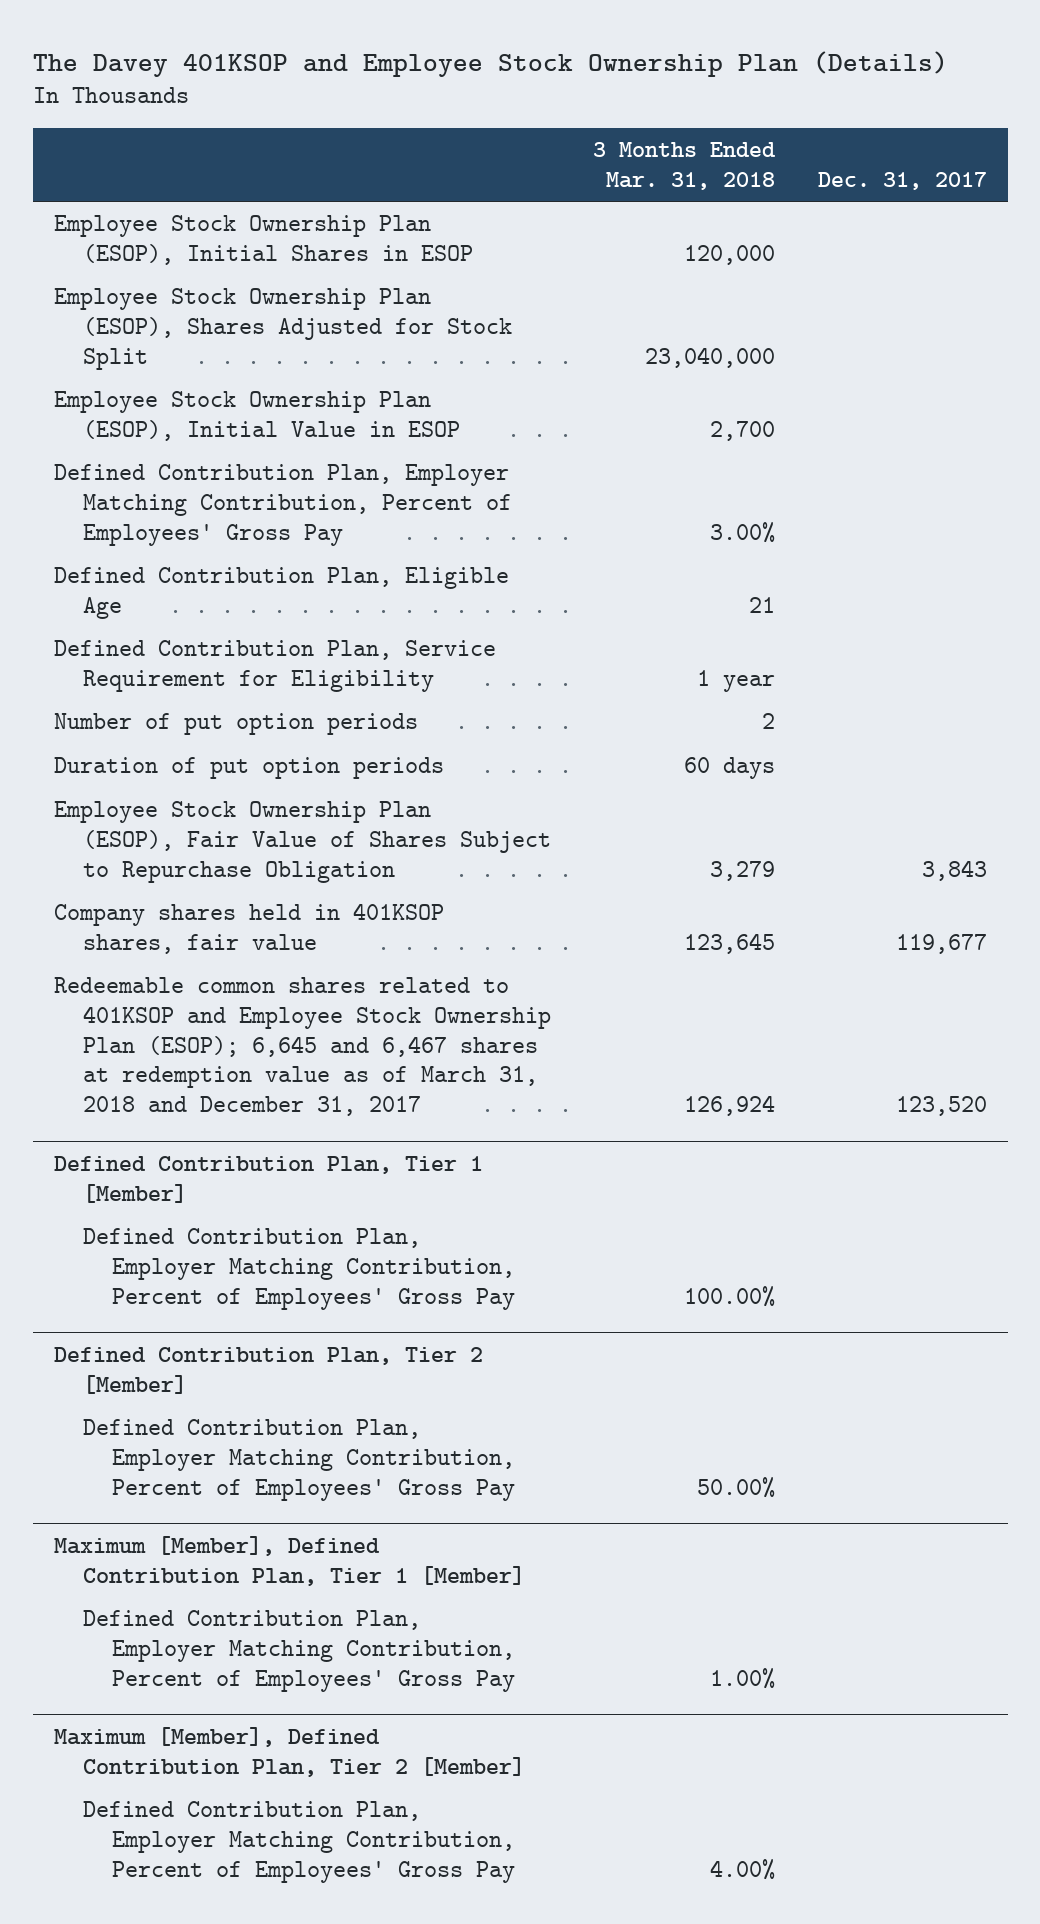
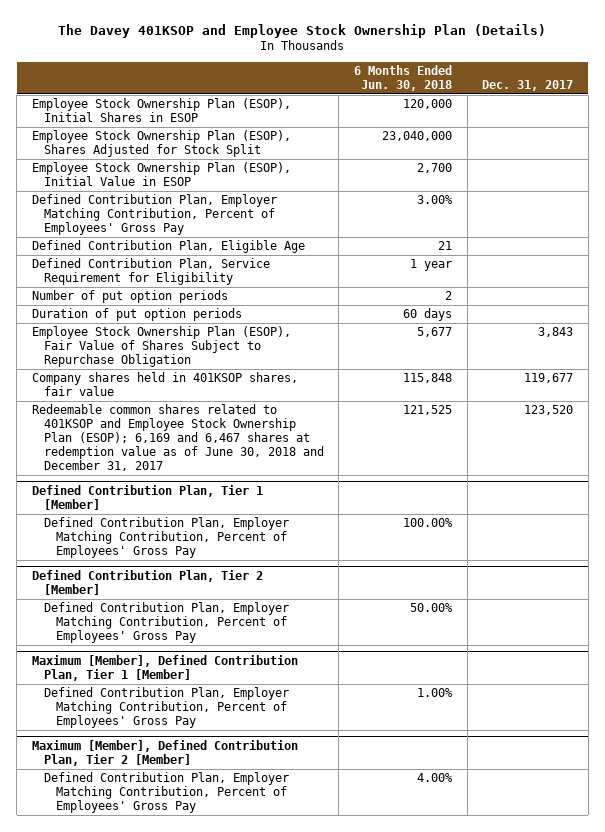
[593,142,777,190] 3 Months Ended Mar. 31, 2018 -> none
none -> [354,64,453,91] 6 Months Ended Jun. 30, 2018
[53,977,552,1117] Redeemable common shares related to 401KSOP and Employee Stock Ownership Plan (ESOP); 6,645 and 6,467 shares at redemption value as of March 31, 2018 and December 31, 2017 -> [31,404,324,472] Redeemable common shares related to 401KSOP and Employee Stock Ownership Plan (ESOP); 6,169 and 6,467 shares at redemption value as of June 30, 2018 and December 31, 2017

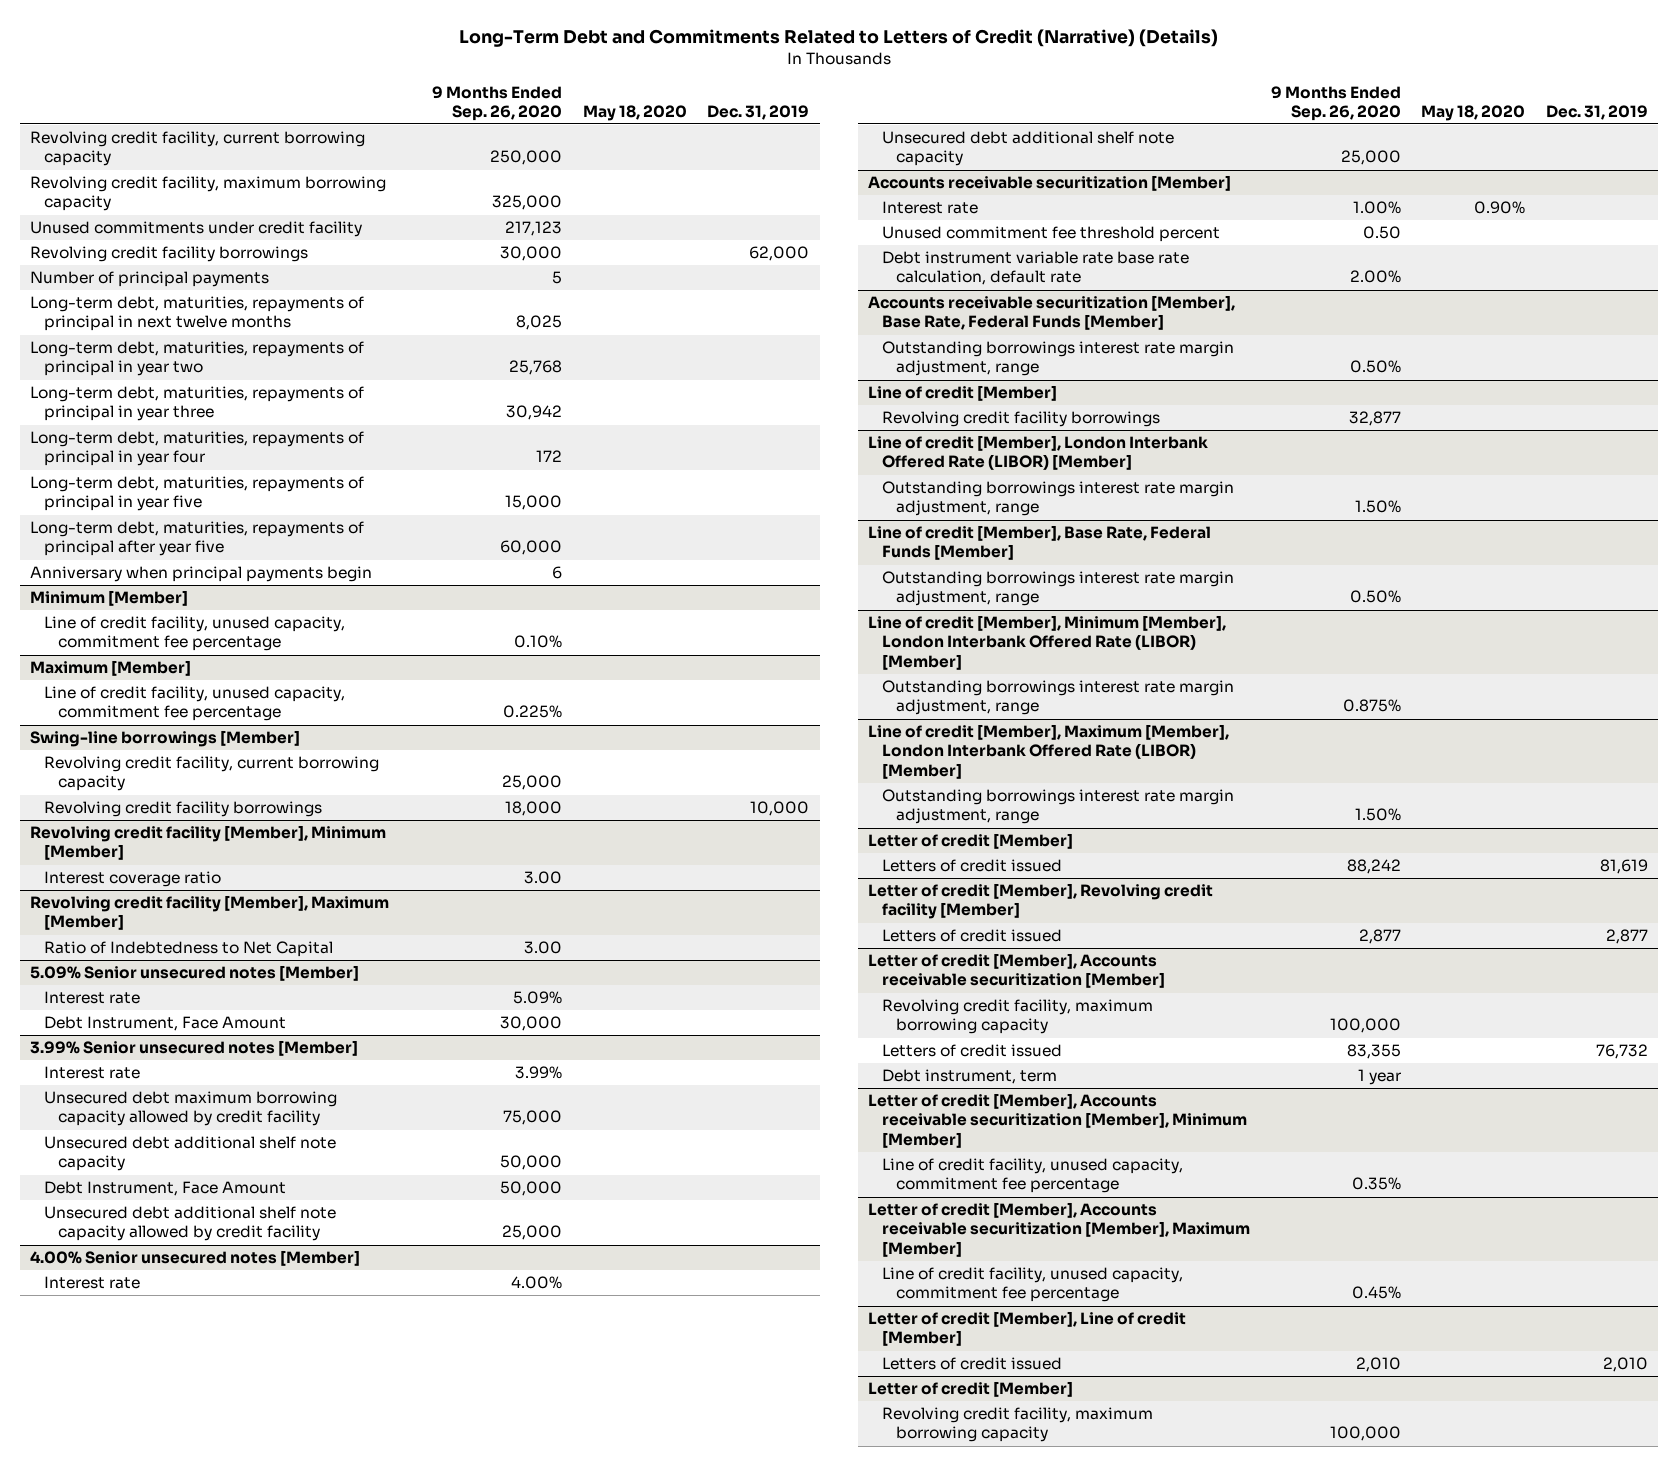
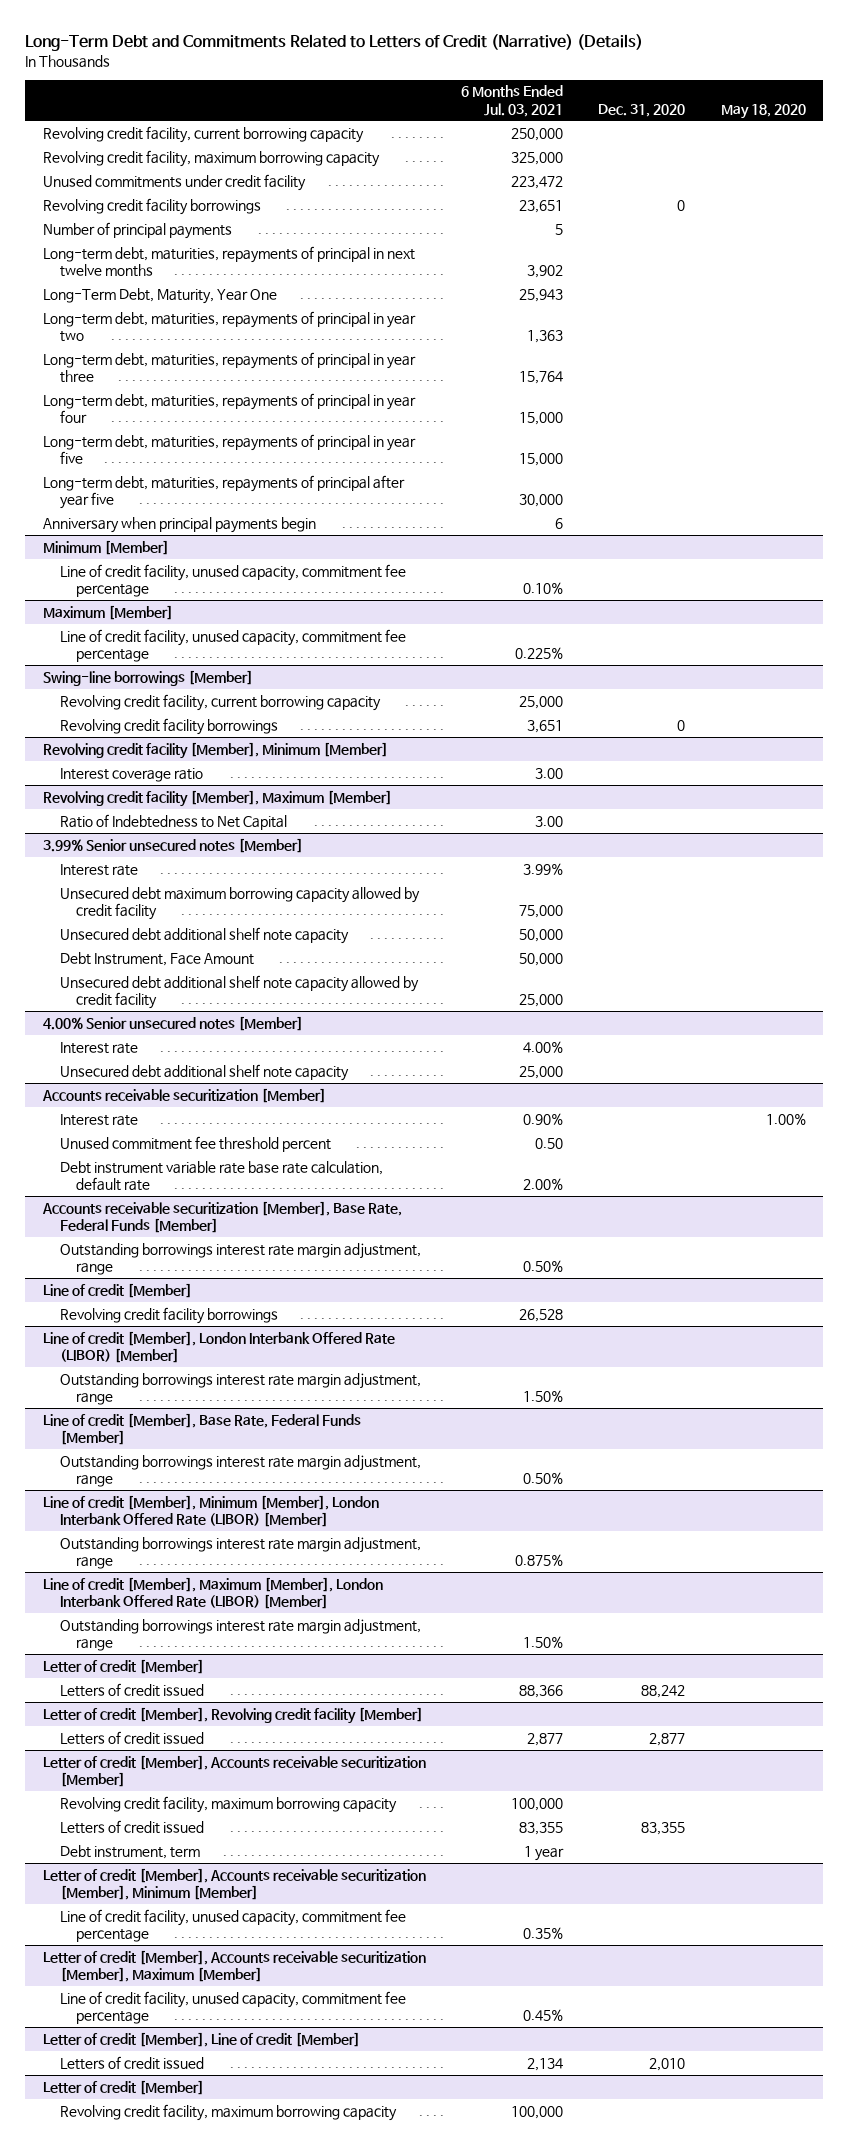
[432,85,563,121] 9 Months Ended Sep. 26, 2020 -> none
[707,104,810,120] Dec. 31, 2019 -> none
none -> [461,85,564,117] 6 Months Ended Jul. 03, 2021
none -> [598,103,686,117] Dec. 31, 2020
none -> [43,287,278,304] Long-Term Debt, Maturity, Year One
[29,965,359,982] 5.09% Senior unsecured notes [Member] -> none
[43,991,140,1005] Interest rate -> none
[43,1016,286,1032] Debt Instrument, Face Amount -> none
[1474,201,1526,215] 0.90% -> [765,1112,806,1125] 1.00%

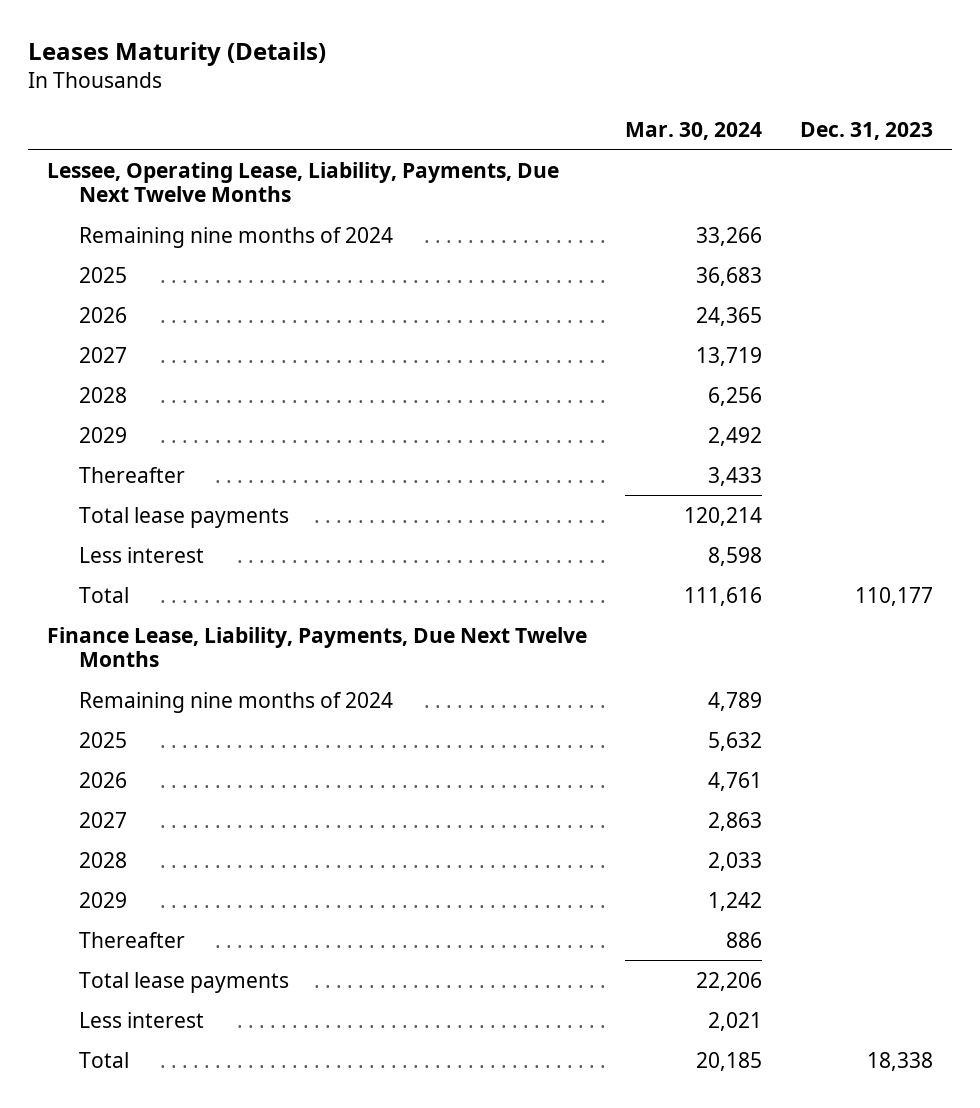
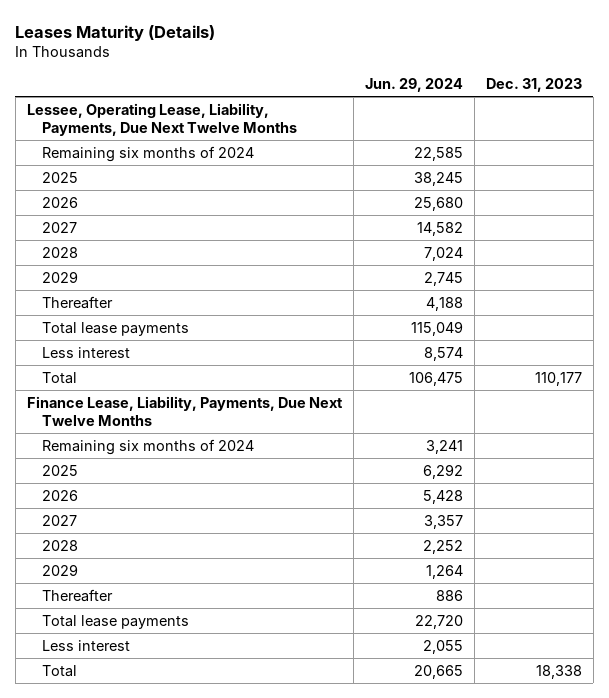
[624,121,762,140] Mar. 30, 2024 -> none
none -> [364,78,463,93] Jun. 29, 2024
[78,226,393,248] Remaining nine months of 2024 -> [42,145,255,162] Remaining six months of 2024
[78,691,393,713] Remaining nine months of 2024 -> [42,438,255,455] Remaining six months of 2024

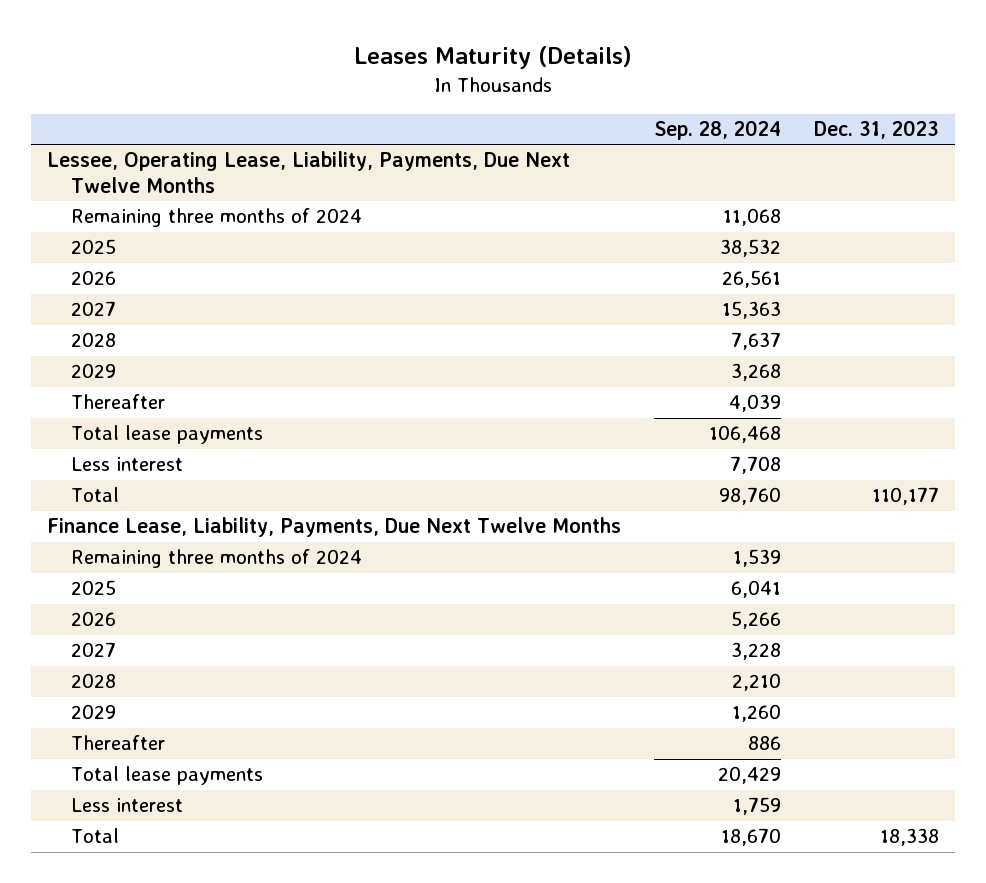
[364,78,463,93] Jun. 29, 2024 -> none
none -> [654,120,782,141] Sep. 28, 2024
[42,145,255,162] Remaining six months of 2024 -> [70,208,362,228] Remaining three months of 2024
[42,438,255,455] Remaining six months of 2024 -> [70,549,362,569] Remaining three months of 2024

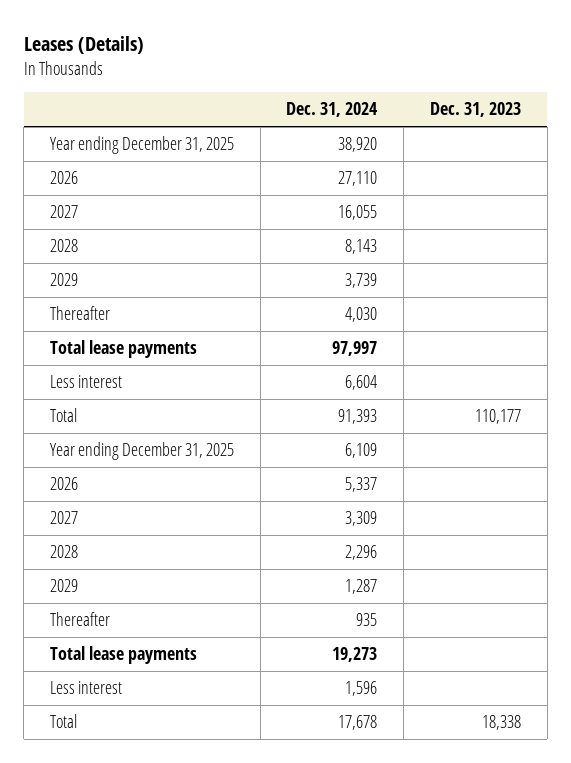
[354,45,633,69] Leases Maturity (Details) -> [23,35,144,54] Leases (Details)
[654,120,782,141] Sep. 28, 2024 -> none
none -> [286,102,379,118] Dec. 31, 2024
[47,151,571,193] Lessee, Operating Lease, Liability, Payments, Due Next Twelve Months -> none
[70,208,362,228] Remaining three months of 2024 -> none
[70,239,116,255] 2025 -> [49,136,234,155] Year ending December 31, 2025
[47,517,622,538] Finance Lease, Liability, Payments, Due Next Twelve Months -> none
[70,549,362,569] Remaining three months of 2024 -> none
[70,580,116,596] 2025 -> [49,442,234,461] Year ending December 31, 2025

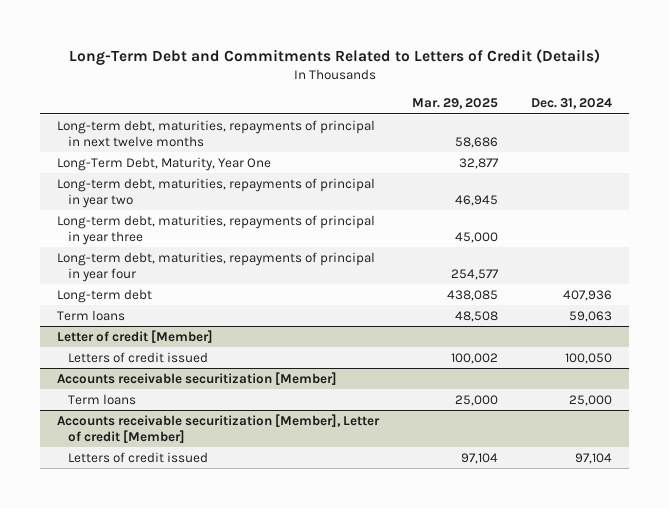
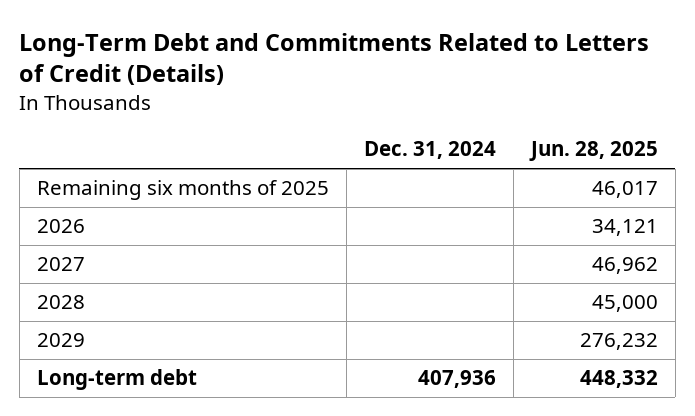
[412,98,499,110] Mar. 29, 2025 -> none
none -> [528,141,658,162] Jun. 28, 2025
[56,119,375,147] Long-term debt, maturities, repayments of principal in next twelve months -> [36,180,329,201] Remaining six months of 2025
[56,156,271,171] Long-Term Debt, Maturity, Year One -> [36,219,85,234] 2026
[56,177,375,208] Long-term debt, maturities, repayments of principal in year two -> [36,257,85,272] 2027
[56,214,375,245] Long-term debt, maturities, repayments of principal in year three -> [36,295,85,310] 2028
[56,251,375,282] Long-term debt, maturities, repayments of principal in year four -> [36,333,85,348] 2029
[56,309,125,321] Term loans -> none
[56,329,213,343] Letter of credit [Member] -> none
[68,351,209,363] Letters of credit issued -> none
[56,371,337,385] Accounts receivable securitization [Member] -> none
[68,393,137,405] Term loans -> none
[56,413,380,443] Accounts receivable securitization [Member], Letter of credit [Member] -> none
[68,451,209,463] Letters of credit issued -> none

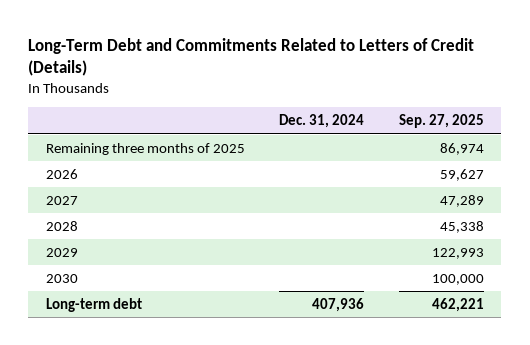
[528,141,658,162] Jun. 28, 2025 -> none
none -> [398,114,484,129] Sep. 27, 2025
[36,180,329,201] Remaining six months of 2025 -> [45,142,245,155] Remaining three months of 2025
none -> [45,273,78,283] 2030

